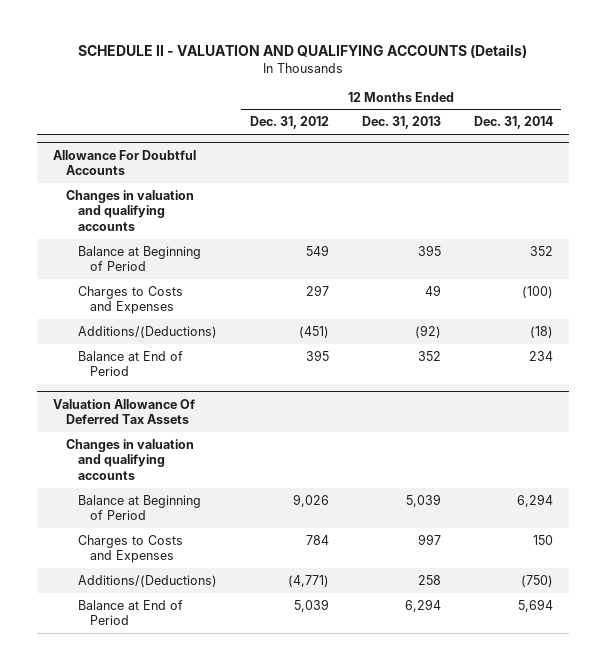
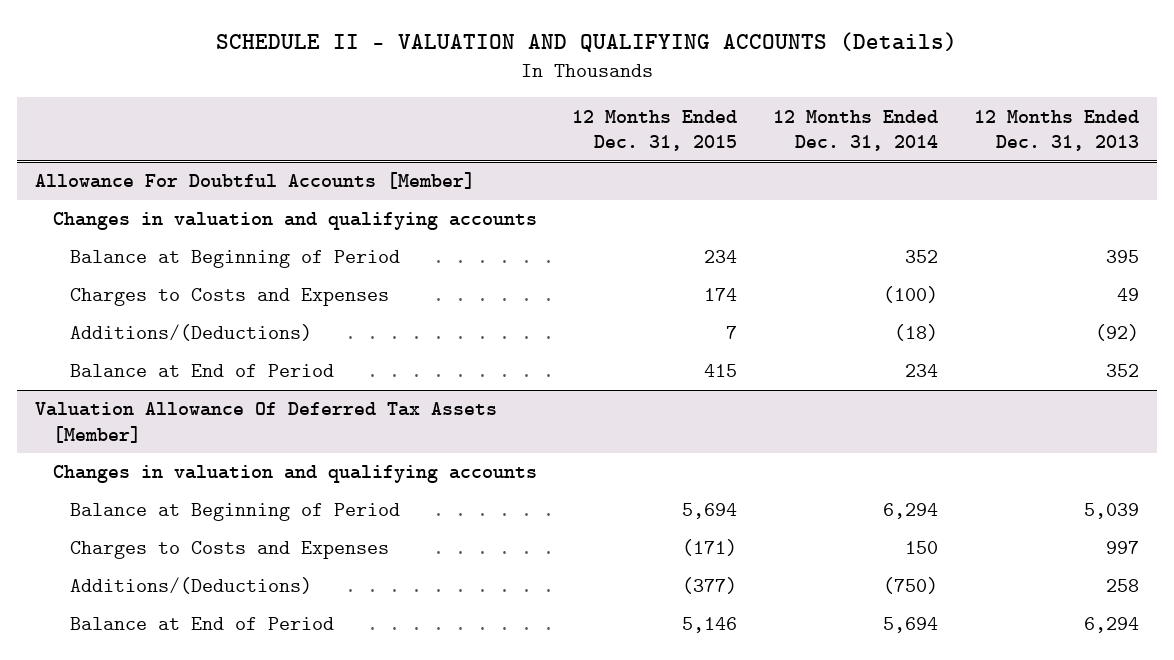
[249,116,329,130] Dec. 31, 2012 -> none
none -> [572,109,738,151] 12 Months Ended Dec. 31, 2015
[53,149,197,176] Allowance For Doubtful Accounts -> [35,172,476,190] Allowance For Doubtful Accounts [Member]
[53,398,196,425] Valuation Allowance Of Deferred Tax Assets -> [35,402,498,443] Valuation Allowance Of Deferred Tax Assets [Member]

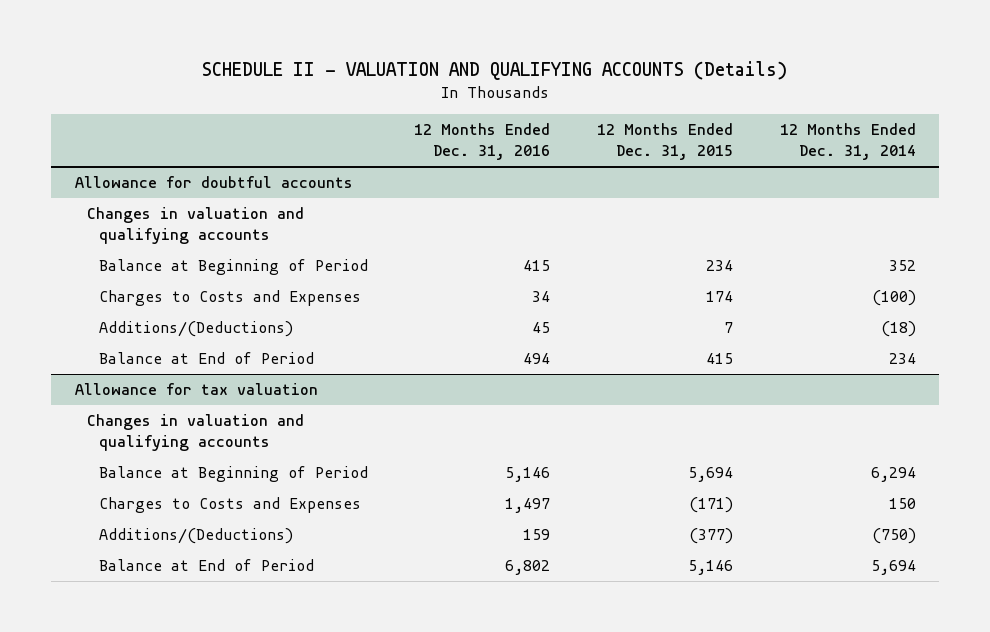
[973,109,1139,151] 12 Months Ended Dec. 31, 2013 -> none
none -> [414,123,551,160] 12 Months Ended Dec. 31, 2016
[35,172,476,190] Allowance For Doubtful Accounts [Member] -> [74,176,353,189] Allowance for doubtful accounts
[35,402,498,443] Valuation Allowance Of Deferred Tax Assets [Member] -> [74,383,318,396] Allowance for tax valuation

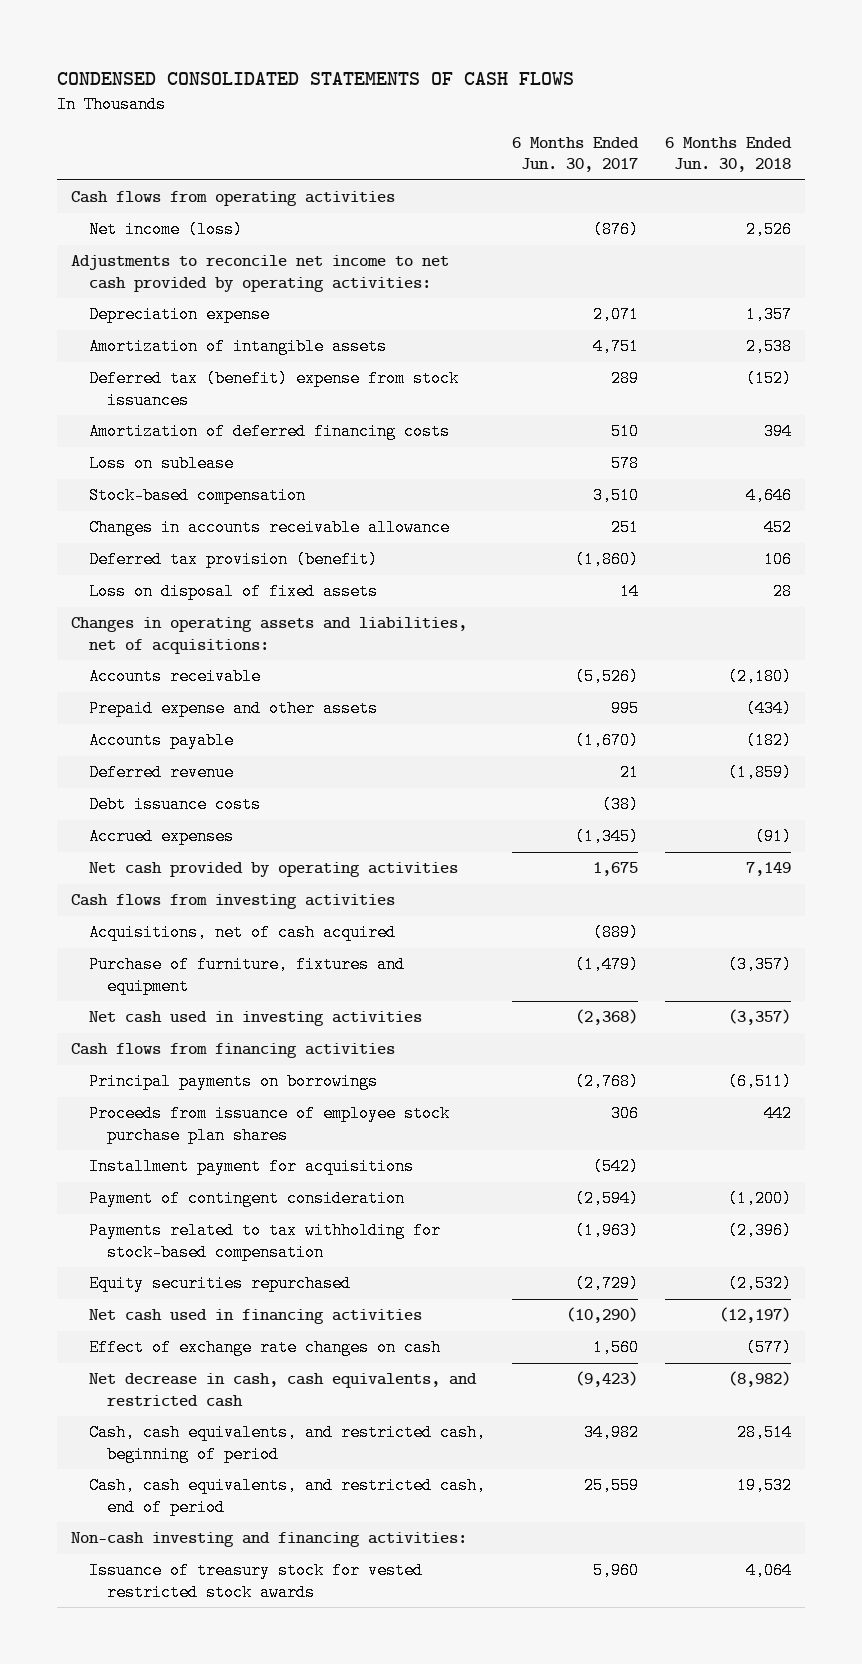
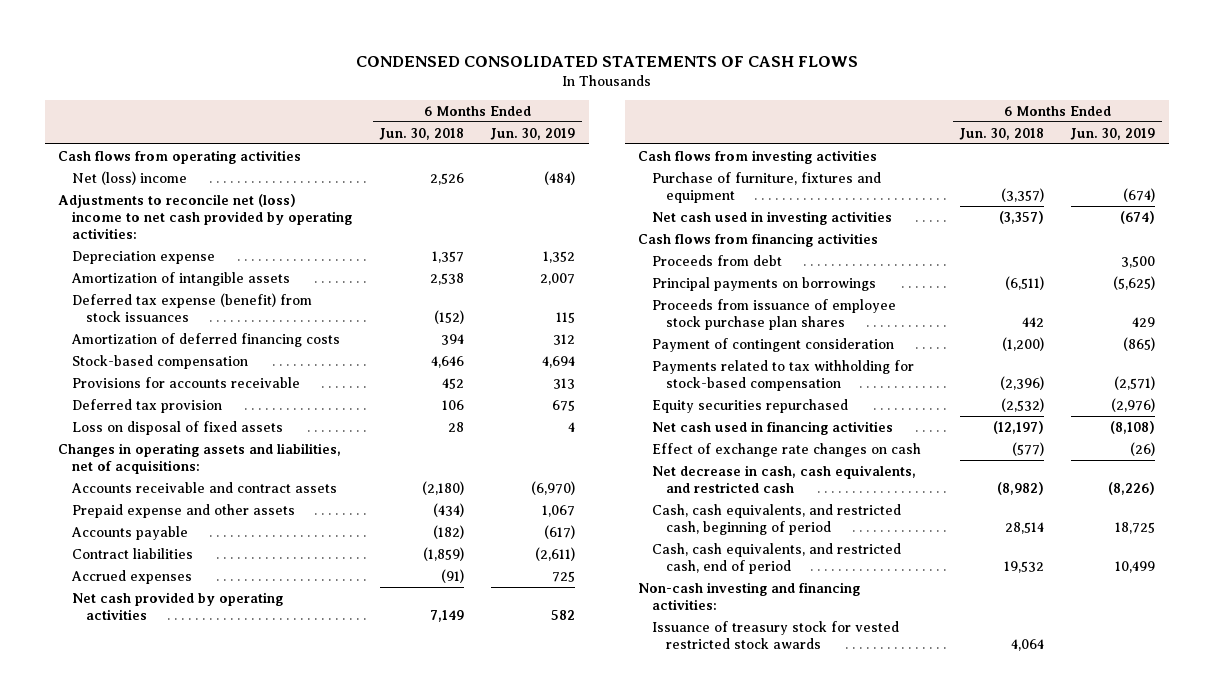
[511,136,639,173] 6 Months Ended Jun. 30, 2017 -> none
none -> [490,127,576,140] Jun. 30, 2019
[88,221,243,239] Net income (loss) -> [72,170,188,185] Net (loss) income
[70,255,449,292] Adjustments to reconcile net income to net cash provided by operating activities: -> [58,193,353,239] Adjustments to reconcile net (loss) income to net cash provided by operating activities:
[88,370,459,409] Deferred tax (benefit) expense from stock issuances -> [72,292,313,322] Deferred tax expense (benefit) from stock issuances
[88,455,234,473] Loss on sublease -> none
[88,519,450,537] Changes in accounts receivable allowance -> [72,376,301,388] Provisions for accounts receivable
[88,551,378,569] Deferred tax provision (benefit) -> [72,398,223,413] Deferred tax provision
[88,668,261,686] Accounts receivable -> [71,481,338,493] Accounts receivable and contract assets
[88,796,261,814] Debt issuance costs -> none
[88,764,234,782] Deferred revenue -> [72,547,194,559] Contract liabilities
[88,924,396,942] Acquisitions, net of cash acquired -> none
none -> [652,254,783,266] Proceeds from debt
[88,1158,414,1176] Installment payment for acquisitions -> none

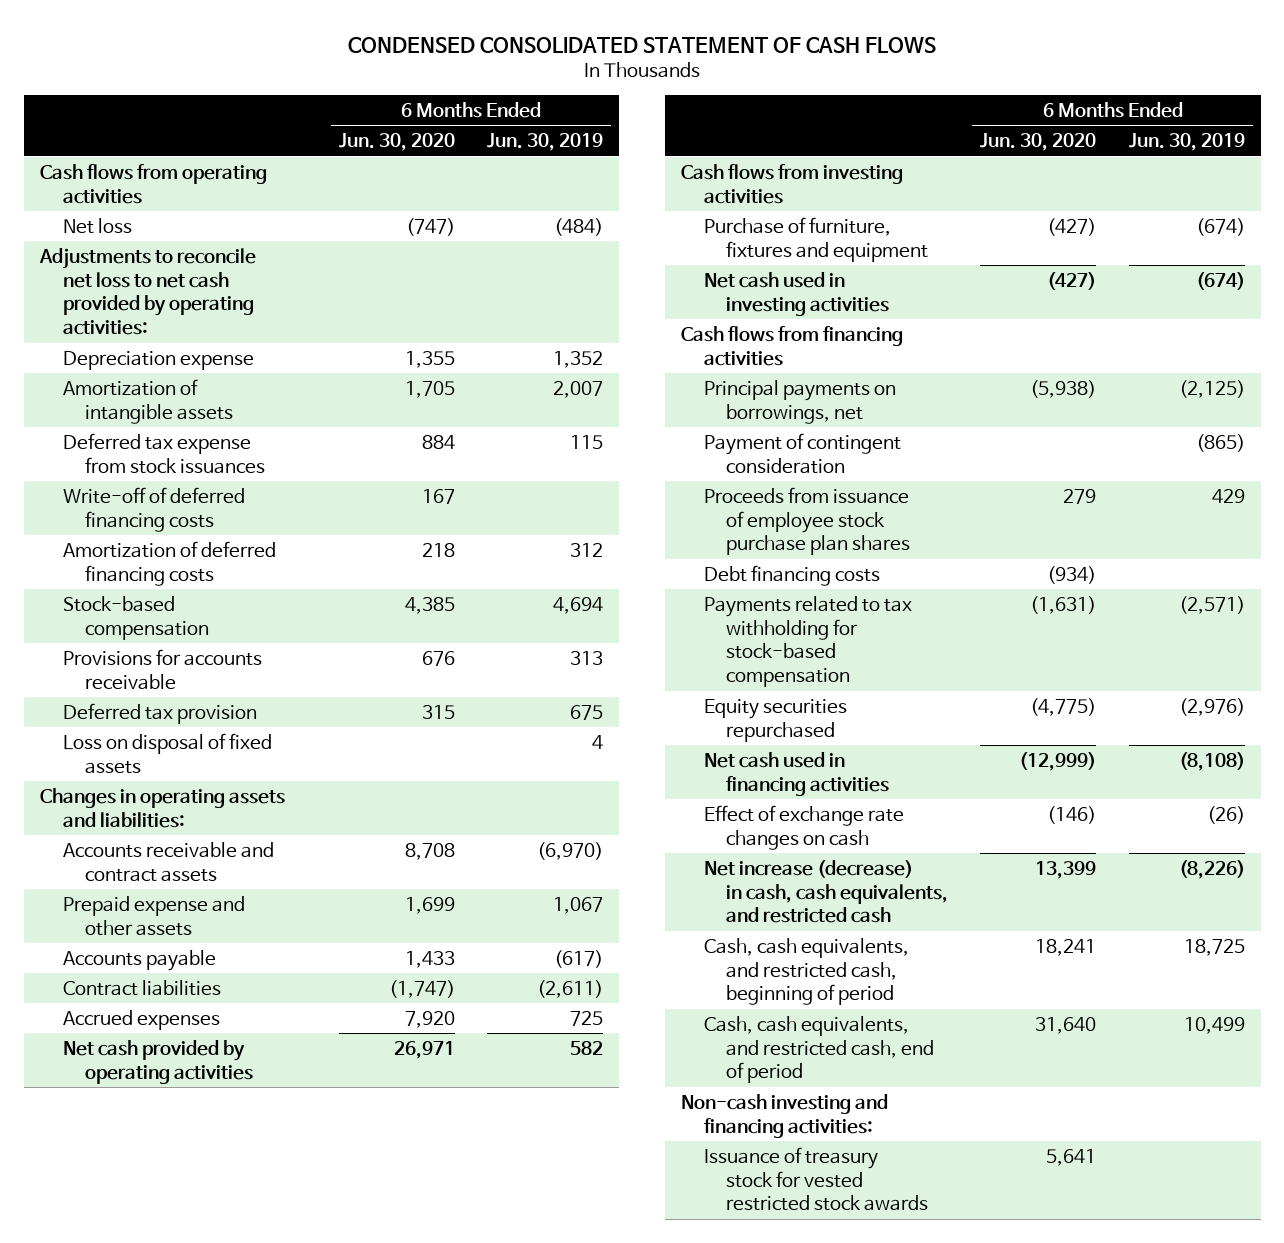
[355,55,858,67] CONDENSED CONSOLIDATED STATEMENTS OF CASH FLOWS -> [348,37,937,54] CONDENSED CONSOLIDATED STATEMENT OF CASH FLOWS
[378,127,464,140] Jun. 30, 2018 -> none
none -> [339,133,456,152] Jun. 30, 2020
[72,170,188,185] Net (loss) income -> [62,217,132,234] Net loss
[58,193,353,239] Adjustments to reconcile net (loss) income to net cash provided by operating activities: -> [38,247,256,336] Adjustments to reconcile net loss to net cash provided by operating activities:
[72,292,313,322] Deferred tax expense (benefit) from stock issuances -> [62,432,266,474] Deferred tax expense from stock issuances
none -> [62,486,245,532] Write-off of deferred financing costs
[58,442,342,474] Changes in operating assets and liabilities, net of acquisitions: -> [39,787,285,828] Changes in operating assets and liabilities:
[652,254,783,266] Proceeds from debt -> none
[652,276,877,291] Principal payments on borrowings -> [703,379,896,424] Principal payments on borrowings, net
[1113,275,1156,290] (5,625) -> [1178,379,1245,398] (2,125)
[652,298,897,330] Proceeds from issuance of employee stock purchase plan shares -> [703,486,911,556] Proceeds from issuance of employee stock purchase plan shares
none -> [703,564,880,586] Debt financing costs
[652,464,917,493] Net decrease in cash, cash equivalents, and restricted cash -> [703,859,949,924] Net increase (decrease) in cash, cash equivalents, and restricted cash

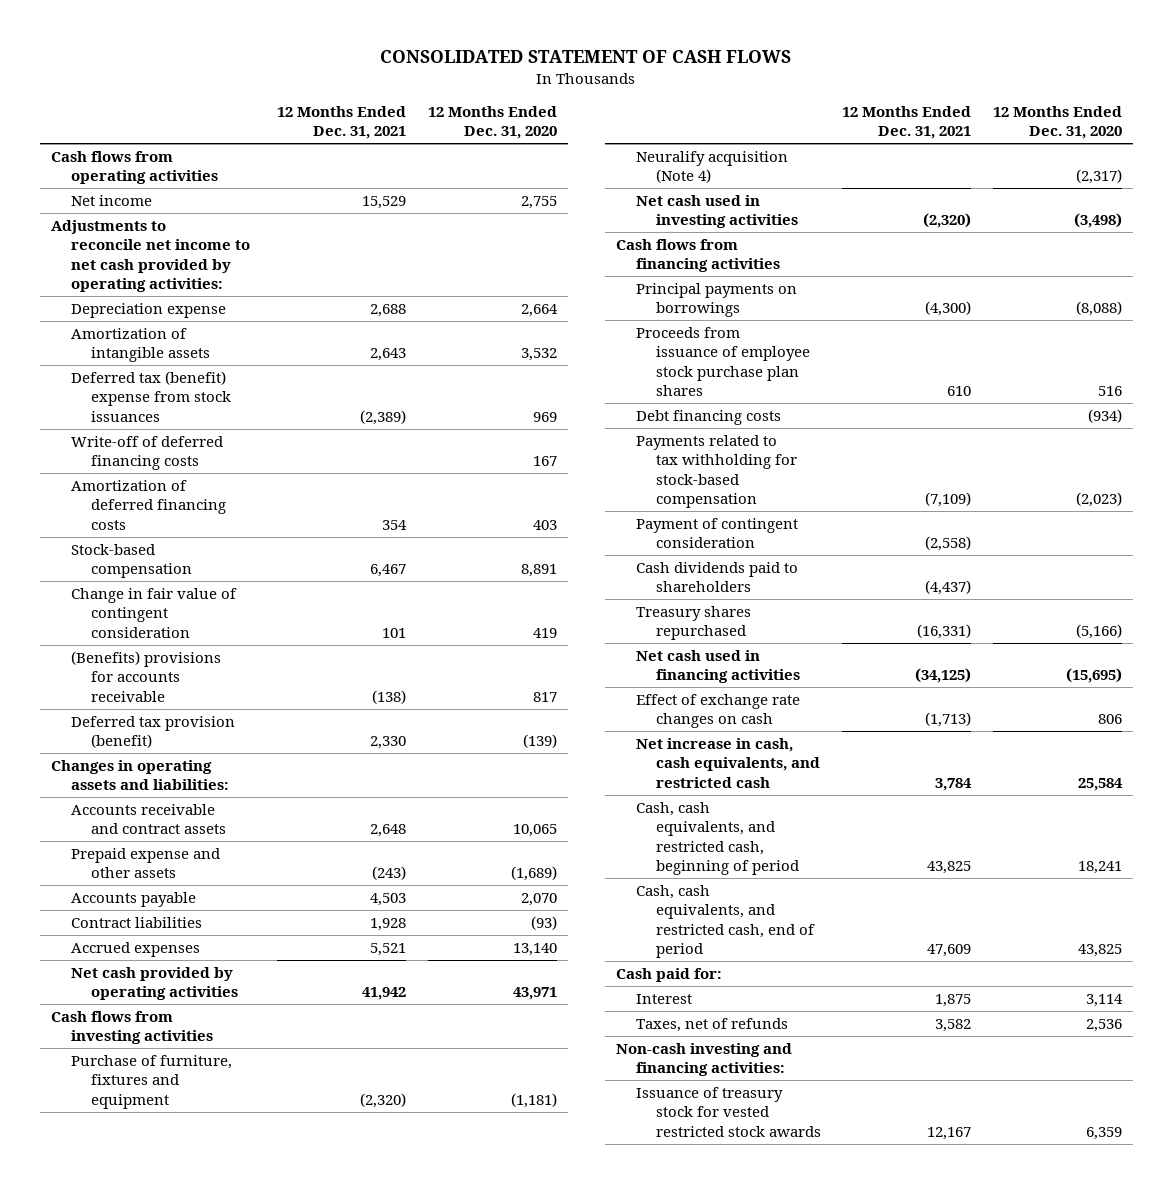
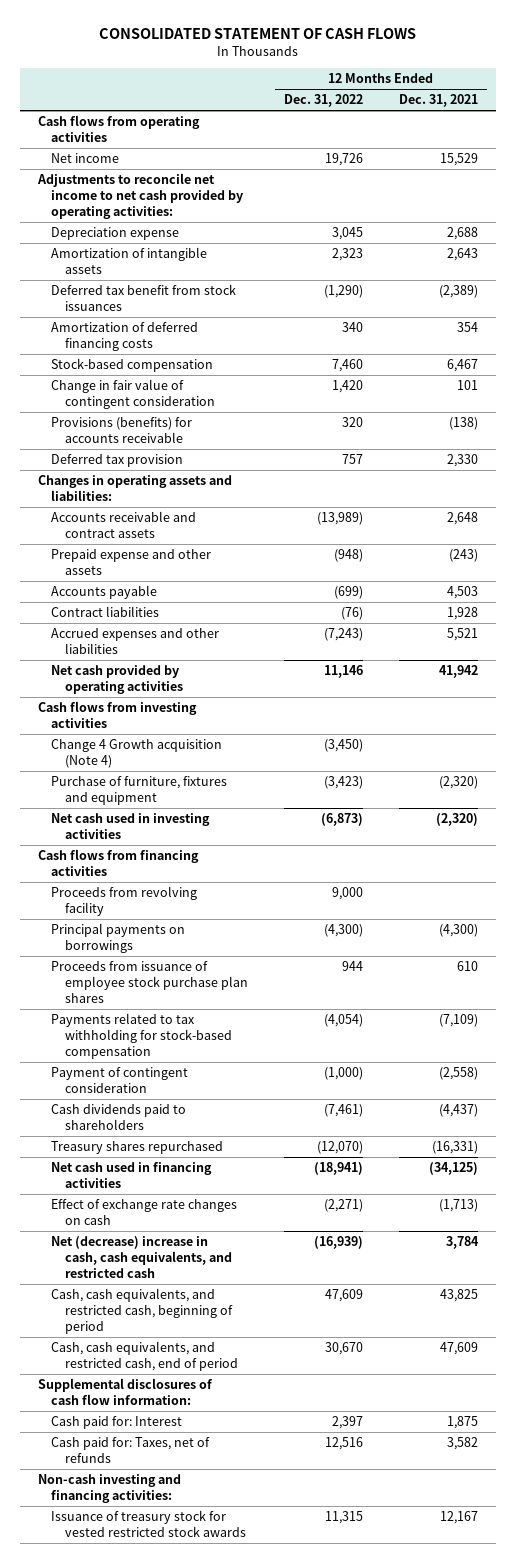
[427,105,557,140] 12 Months Ended Dec. 31, 2020 -> none
none -> [283,94,363,108] Dec. 31, 2022
[70,435,223,471] Write-off of deferred financing costs -> none
[70,370,231,422] Deferred tax (benefit) expense from stock issuances -> [51,283,237,311] Deferred tax benefit from stock issuances
[70,650,221,702] (Benefits) provisions for accounts receivable -> [51,416,193,443] Provisions (benefits) for accounts receivable
[70,715,235,749] Deferred tax provision (benefit) -> [51,453,184,467] Deferred tax provision
[70,941,200,957] Accrued expenses -> [51,627,220,654] Accrued expenses and other liabilities
none -> [51,738,223,768] Change 4 Growth acquisition (Note 4)
[635,150,788,184] Neuralify acquisition (Note 4) -> none
none -> [51,885,198,916] Proceeds from revolving facility
[635,409,781,425] Debt financing costs -> none
[635,737,820,788] Net increase in cash, cash equivalents, and restricted cash -> [51,1235,232,1278] Net (decrease) increase in cash, cash equivalents, and restricted cash
[616,967,723,982] Cash paid for: -> none
none -> [38,1377,214,1405] Supplemental disclosures of cash flow information:
[635,993,692,1004] Interest -> [51,1415,183,1429] Cash paid for: Interest
[635,1017,788,1032] Taxes, net of refunds -> [51,1436,211,1463] Cash paid for: Taxes, net of refunds

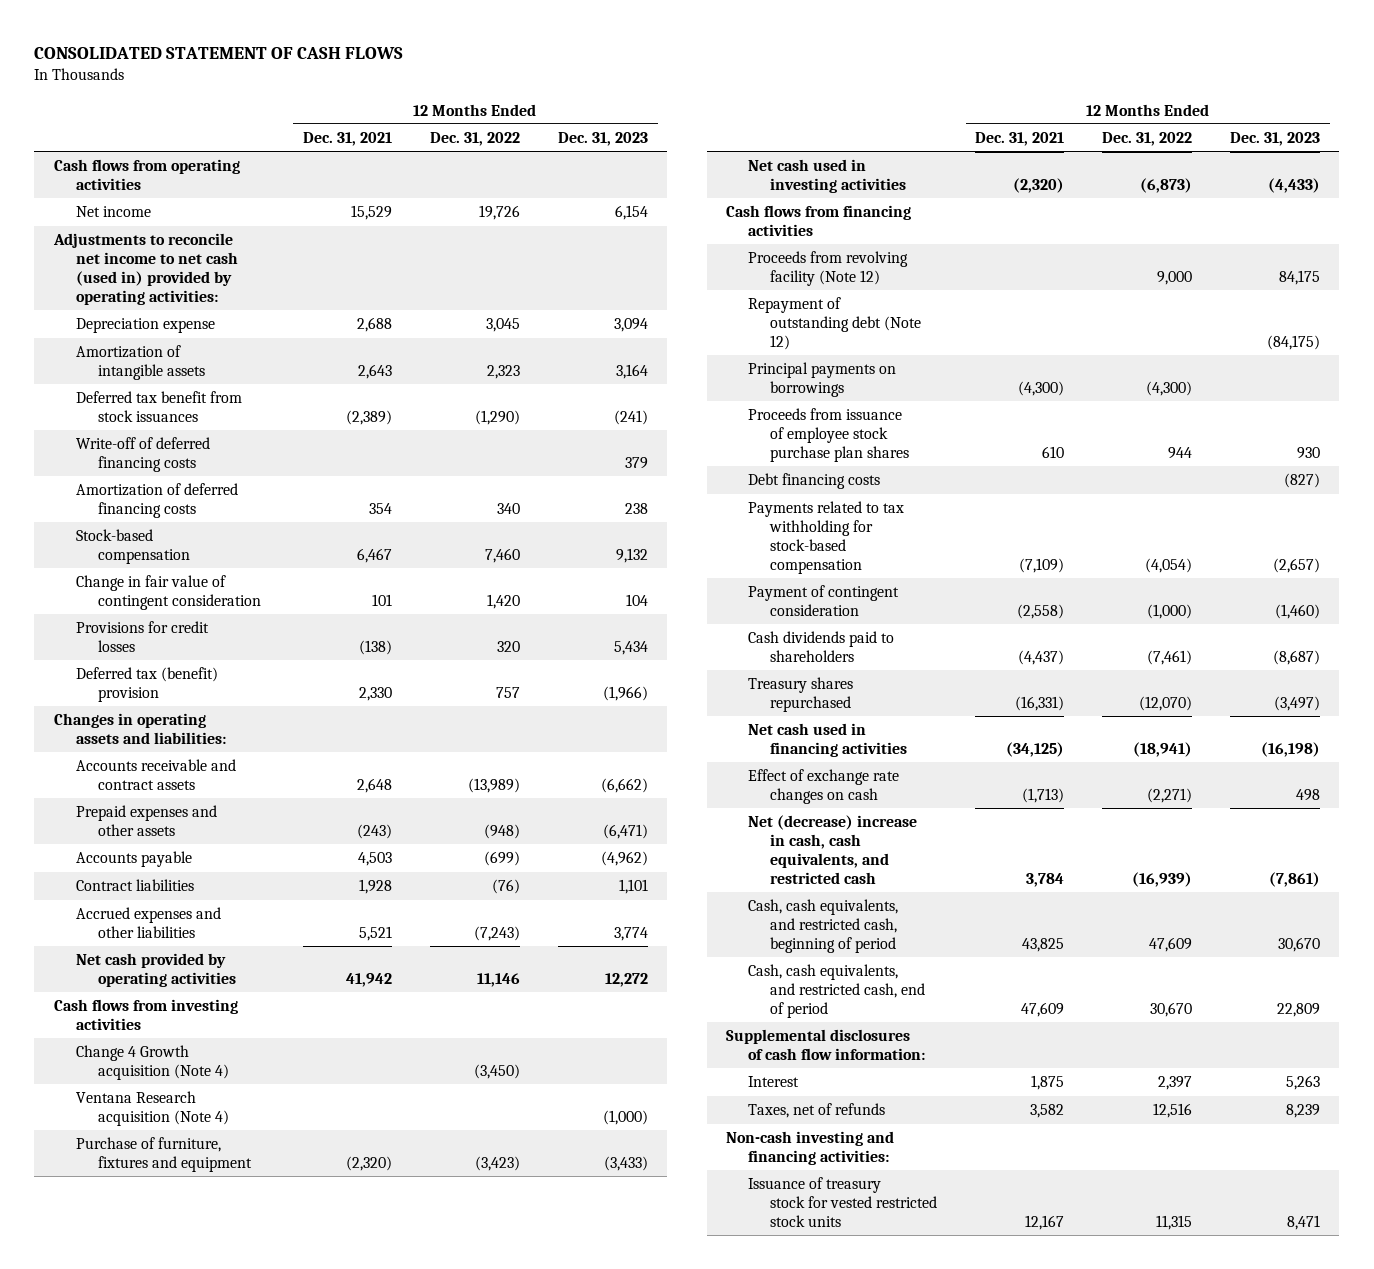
none -> [558,132,649,147] Dec. 31, 2023
[37,172,244,219] Adjustments to reconcile net income to net cash provided by operating activities: -> [52,233,238,305] Adjustments to reconcile net income to net cash (used in) provided by operating activities:
none -> [75,437,210,473] Write-off of deferred financing costs
[51,416,193,443] Provisions (benefits) for accounts receivable -> [75,621,209,653] Provisions for credit losses
[51,453,184,467] Deferred tax provision -> [75,667,218,703] Deferred tax (benefit) provision
[51,548,212,575] Prepaid expense and other assets -> [75,805,217,837] Prepaid expenses and other assets
none -> [75,1091,229,1127] Ventana Research acquisition (Note 4)
[51,885,198,916] Proceeds from revolving facility -> [747,251,908,287] Proceeds from revolving facility (Note 12)
none -> [747,297,921,350] Repayment of outstanding debt (Note 12)
none -> [747,473,880,490] Debt financing costs
[51,1415,183,1429] Cash paid for: Interest -> [747,1076,799,1088] Interest
[51,1436,211,1463] Cash paid for: Taxes, net of refunds -> [747,1103,885,1119] Taxes, net of refunds
[51,1509,246,1537] Issuance of treasury stock for vested restricted stock awards -> [747,1177,937,1227] Issuance of treasury stock for vested restricted stock units

